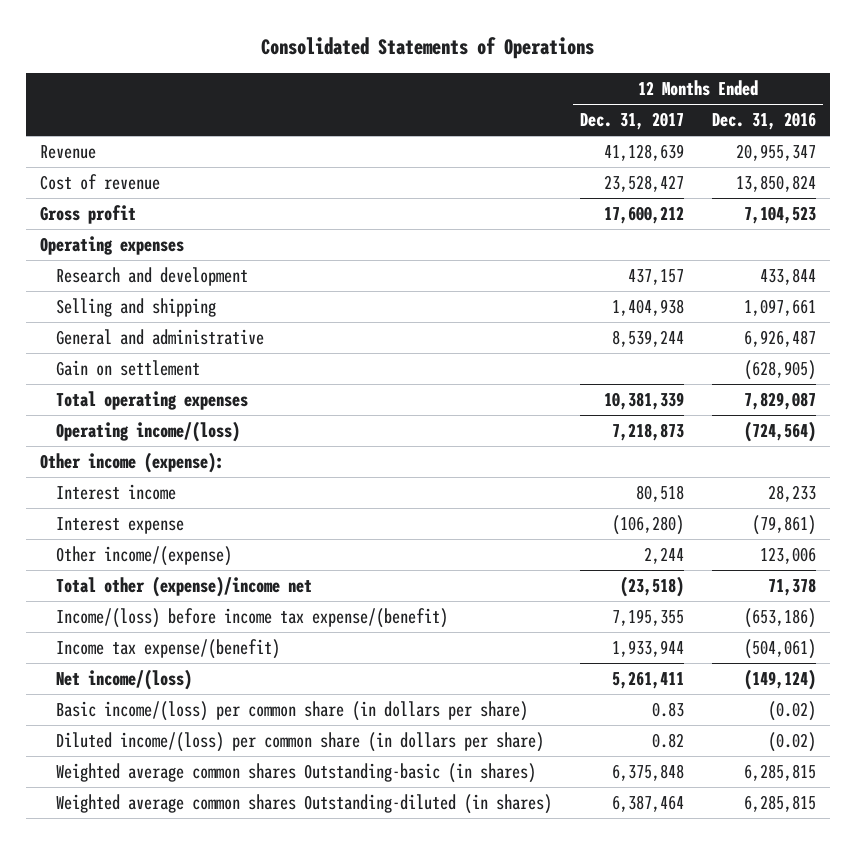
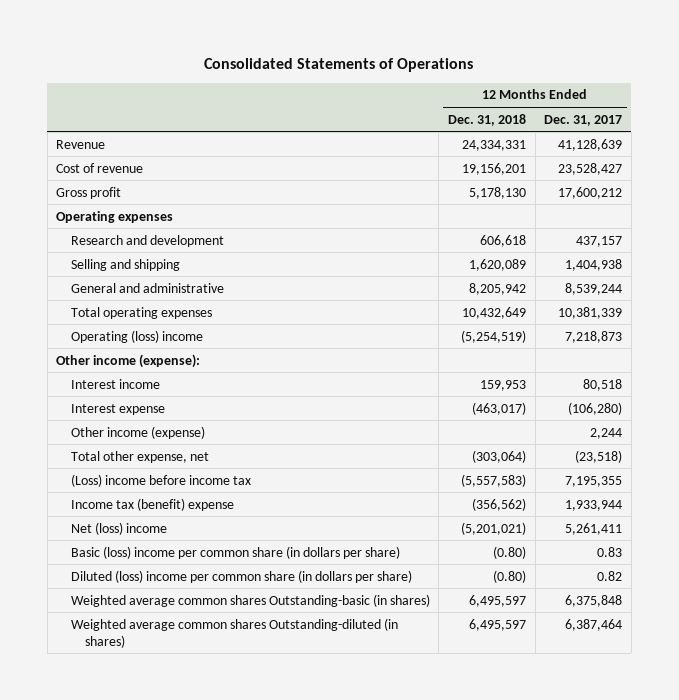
[711,112,816,131] Dec. 31, 2016 -> none
none -> [447,113,526,126] Dec. 31, 2018
[55,360,200,377] Gain on settlement -> none
[55,421,240,443] Operating income/(loss) -> [70,329,203,343] Operating (loss) income
[55,546,232,567] Other income/(expense) -> [70,425,205,439] Other income (expense)
[55,576,312,598] Total other (expense)/income net -> [70,450,209,463] Total other expense, net
[55,608,448,629] Income/(loss) before income tax expense/(benefit) -> [70,473,251,487] (Loss) income before income tax
[55,639,280,660] Income tax expense/(benefit) -> [70,497,234,511] Income tax (benefit) expense
[55,669,192,691] Net income/(loss) -> [70,521,167,535] Net (loss) income
[55,701,528,722] Basic income/(loss) per common share (in dollars per share) -> [70,545,400,559] Basic (loss) income per common share (in dollars per share)
[55,732,544,753] Diluted income/(loss) per common share (in dollars per share) -> [70,569,412,583] Diluted (loss) income per common share (in dollars per share)

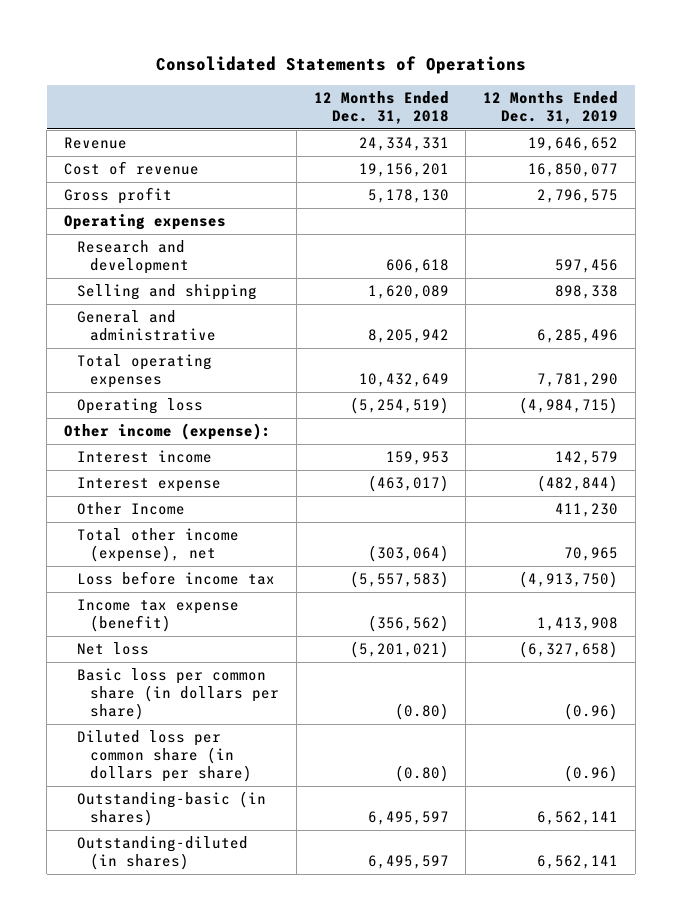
[544,114,623,126] Dec. 31, 2017 -> none
none -> [482,91,618,124] 12 Months Ended Dec. 31, 2019
[70,329,203,343] Operating (loss) income -> [77,398,204,415] Operating loss
[70,425,205,439] Other income (expense) -> [77,502,186,516] Other Income
[70,450,209,463] Total other expense, net -> [77,528,240,563] Total other income (expense), net
[70,473,251,487] (Loss) income before income tax -> [77,571,276,586] Loss before income tax
[70,497,234,511] Income tax (benefit) expense -> [77,599,240,633] Income tax expense (benefit)
[70,521,167,535] Net (loss) income -> [77,642,150,656] Net loss
[70,545,400,559] Basic (loss) income per common share (in dollars per share) -> [77,668,280,720] Basic loss per common share (in dollars per share)
[70,569,412,583] Diluted (loss) income per common share (in dollars per share) -> [77,730,253,782] Diluted loss per common share (in dollars per share)
[70,593,430,607] Weighted average common shares Outstanding-basic (in shares) -> [77,791,267,827] Outstanding-basic (in shares)
[70,617,398,648] Weighted average common shares Outstanding-diluted (in shares) -> [77,836,249,871] Outstanding-diluted (in shares)

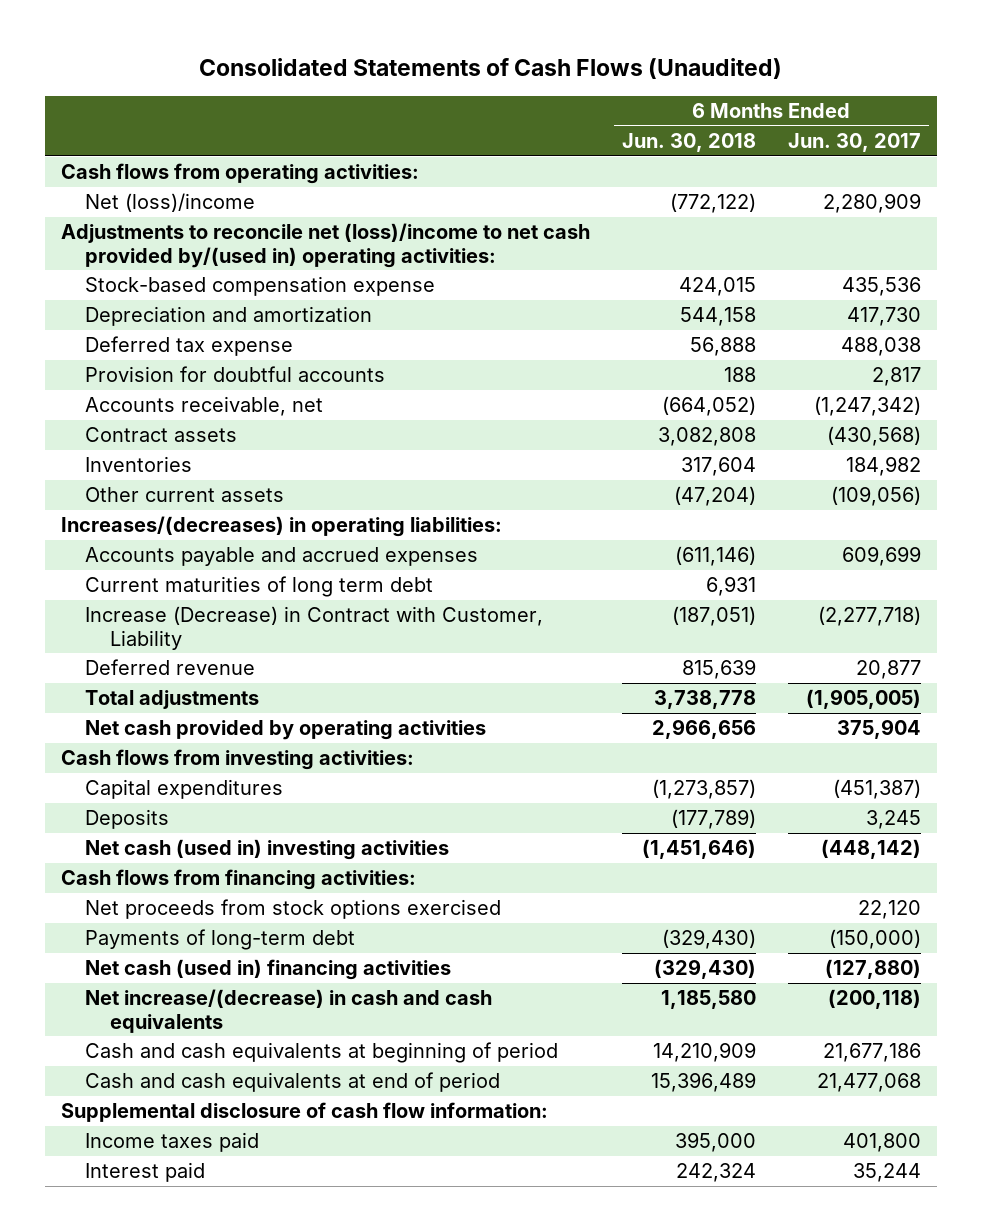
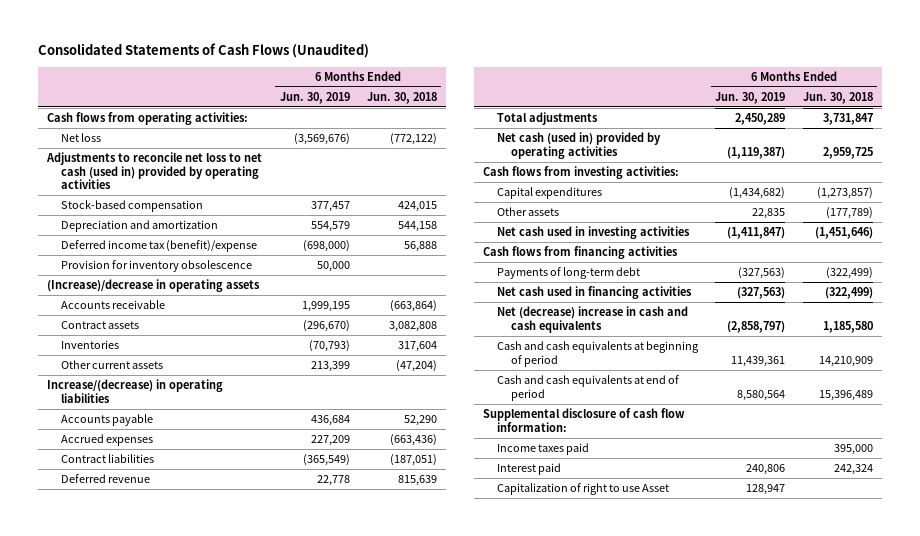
[787,133,921,153] Jun. 30, 2017 -> none
none -> [279,91,350,104] Jun. 30, 2019
[85,193,256,213] Net (loss)/income -> [61,133,102,143] Net loss
[60,223,590,268] Adjustments to reconcile net (loss)/income to net cash provided by/(used in) operating activities: -> [45,152,262,190] Adjustments to reconcile net loss to net cash (used in) provided by operating activities
[85,276,436,297] Stock-based compensation expense -> [61,200,204,213] Stock-based compensation
[85,366,386,383] Provision for doubtful accounts -> none
[85,336,294,357] Deferred tax expense -> [61,240,258,253] Deferred income tax (benefit)/expense
none -> [61,260,253,273] Provision for inventory obsolescence
none -> [46,279,260,293] (Increase)/decrease in operating assets
[85,396,324,417] Accounts receivable, net -> [61,300,166,310] Accounts receivable
[661,396,756,417] (664,052) -> [390,300,438,313] (663,864)
[85,576,434,598] Current maturities of long term debt -> none
[60,516,502,538] Increases/(decreases) in operating liabilities: -> [46,379,223,403] Increase/(decrease) in operating liabilities
[85,547,479,567] Accounts payable and accrued expenses -> [61,414,154,427] Accounts payable
[674,546,756,567] (611,146) -> [404,415,438,427] 52,290
none -> [61,434,154,447] Accrued expenses
[85,606,544,650] Increase (Decrease) in Contract with Customer, Liability -> [61,454,155,464] Contract liabilities
[653,690,756,710] 3,738,778 -> [822,113,873,126] 3,731,847
[85,720,487,741] Net cash provided by operating activities -> [496,132,661,159] Net cash (used in) provided by operating activities
[651,719,756,740] 2,966,656 -> [822,146,873,159] 2,959,725
[85,899,502,920] Net proceeds from stock options exercised -> none
[85,809,170,830] Deposits -> [496,207,559,217] Other assets
[85,839,450,861] Net cash (used in) investing activities -> [496,226,690,240] Net cash used in investing activities
[60,869,416,891] Cash flows from financing activities: -> [482,246,678,260] Cash flows from financing activities
[661,929,756,950] (329,430) -> [825,267,873,280] (322,499)
[85,959,452,981] Net cash (used in) financing activities -> [496,286,692,300] Net cash used in financing activities
[653,959,756,980] (329,430) -> [824,287,873,300] (322,499)
[85,989,493,1033] Net increase/(decrease) in cash and cash equivalents -> [496,306,688,333] Net (decrease) increase in cash and cash equivalents
none -> [496,483,669,496] Capitalization of right to use Asset

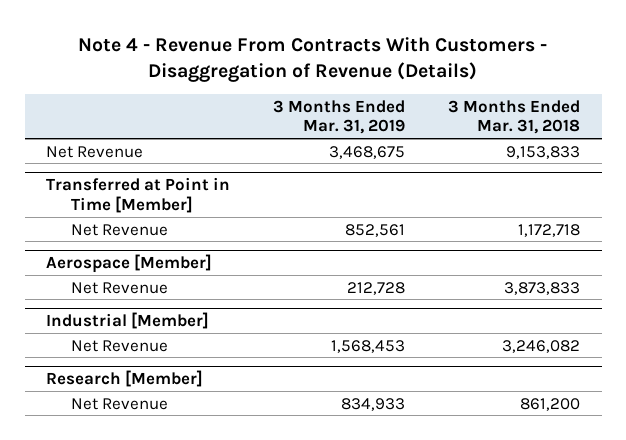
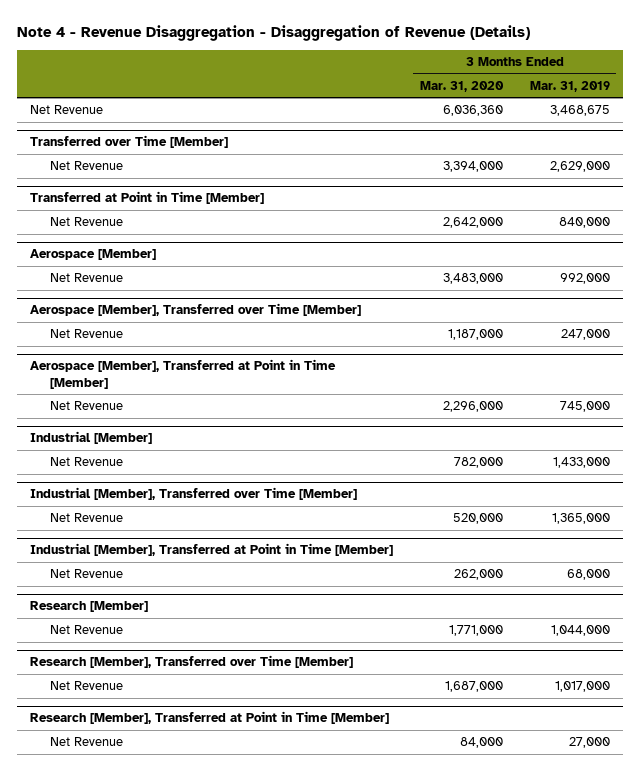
[78,36,548,83] Note 4 - Revenue From Contracts With Customers - Disaggregation of Revenue (Details) -> [16,24,530,41] Note 4 - Revenue Disaggregation - Disaggregation of Revenue (Details)
[448,99,581,135] 3 Months Ended Mar. 31, 2018 -> none
none -> [419,80,504,92] Mar. 31, 2020
none -> [29,135,228,149] Transferred over Time [Member]
none -> [49,161,123,171] Net Revenue
[345,223,406,237] 852,561 -> [558,217,610,229] 840,000
[347,281,406,295] 212,728 -> [559,273,610,285] 992,000
none -> [29,303,361,317] Aerospace [Member], Transferred over Time [Member]
none -> [49,329,123,339] Net Revenue
none -> [29,359,336,389] Aerospace [Member], Transferred at Point in Time [Member]
none -> [49,401,123,411] Net Revenue
[331,339,406,353] 1,568,453 -> [552,457,610,469] 1,433,000
none -> [29,487,357,501] Industrial [Member], Transferred over Time [Member]
none -> [49,513,123,523] Net Revenue
none -> [29,543,393,557] Industrial [Member], Transferred at Point in Time [Member]
none -> [49,569,123,579] Net Revenue
[341,397,406,411] 834,933 -> [550,625,610,637] 1,044,000
none -> [29,655,353,669] Research [Member], Transferred over Time [Member]
none -> [49,681,123,691] Net Revenue
none -> [29,711,389,725] Research [Member], Transferred at Point in Time [Member]
none -> [49,737,123,747] Net Revenue

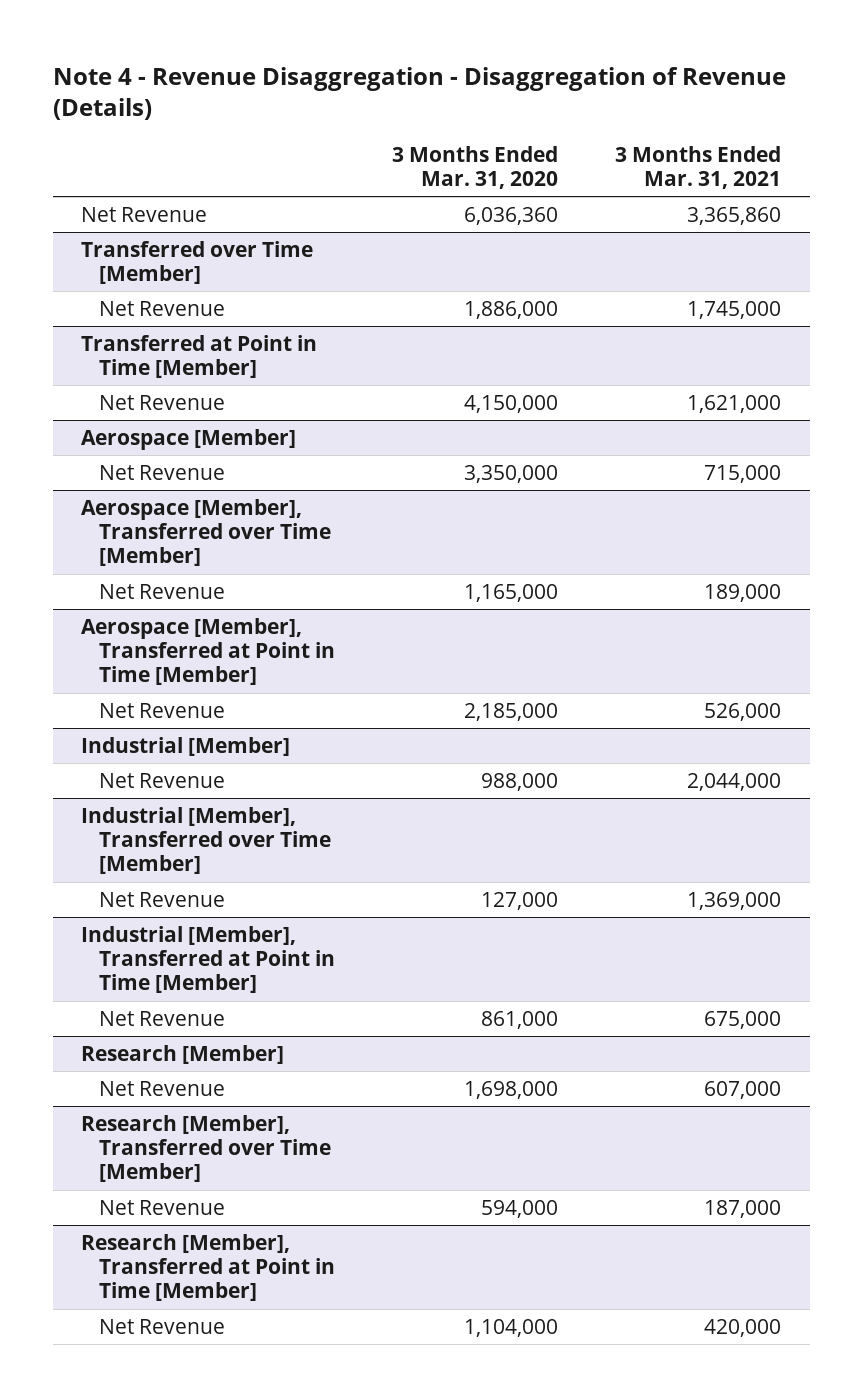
[529,80,610,92] Mar. 31, 2019 -> none
none -> [615,145,782,189] 3 Months Ended Mar. 31, 2021
[442,161,503,173] 3,394,000 -> [464,300,559,319] 1,886,000
[442,217,503,229] 2,642,000 -> [464,394,559,413] 4,150,000
[442,273,503,285] 3,483,000 -> [464,464,559,483] 3,350,000
[447,329,503,341] 1,187,000 -> [464,583,559,602] 1,165,000
[442,401,503,413] 2,296,000 -> [464,702,559,721] 2,185,000
[453,457,503,469] 782,000 -> [481,772,559,791] 988,000
[452,513,503,525] 520,000 -> [481,891,559,910] 127,000
[453,569,503,581] 262,000 -> [481,1010,559,1029] 861,000
[448,625,503,637] 1,771,000 -> [464,1080,559,1099] 1,698,000
[444,681,503,693] 1,687,000 -> [481,1199,559,1218] 594,000
[459,737,503,749] 84,000 -> [464,1318,559,1337] 1,104,000

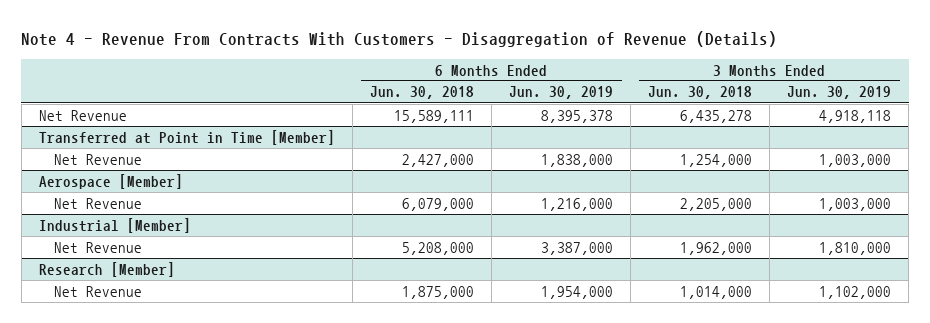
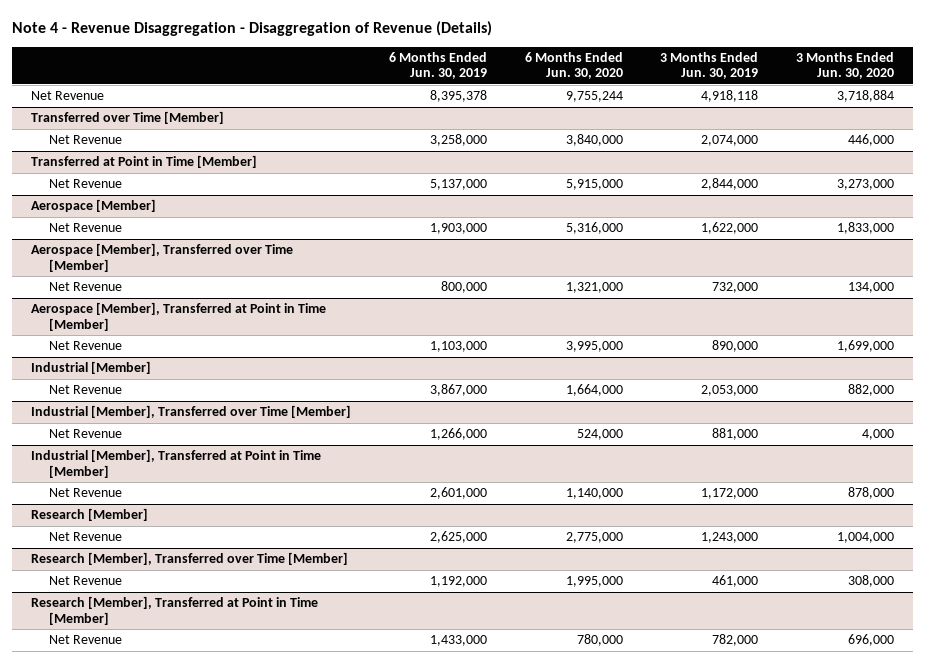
[21,31,778,48] Note 4 - Revenue From Contracts With Customers - Disaggregation of Revenue (Details) -> [12,21,493,37] Note 4 - Revenue Disaggregation - Disaggregation of Revenue (Details)
[369,86,474,100] Jun. 30, 2018 -> none
[647,86,752,100] Jun. 30, 2018 -> none
none -> [524,51,623,80] 6 Months Ended Jun. 30, 2020
none -> [796,51,895,80] 3 Months Ended Jun. 30, 2020
none -> [31,111,225,125] Transferred over Time [Member]
none -> [48,135,122,145] Net Revenue
[540,153,613,167] 1,838,000 -> [430,179,488,191] 5,137,000
[819,153,892,167] 1,003,000 -> [701,178,759,191] 2,844,000
[540,197,613,211] 1,216,000 -> [430,223,488,235] 1,903,000
[819,197,892,211] 1,003,000 -> [701,222,759,235] 1,622,000
none -> [31,243,294,272] Aerospace [Member], Transferred over Time [Member]
none -> [48,282,122,292] Net Revenue
none -> [31,302,327,331] Aerospace [Member], Transferred at Point in Time [Member]
none -> [48,341,122,351] Net Revenue
[540,241,613,255] 3,387,000 -> [430,384,488,397] 3,867,000
[819,241,892,255] 1,810,000 -> [701,385,759,397] 2,053,000
none -> [31,405,352,419] Industrial [Member], Transferred over Time [Member]
none -> [48,429,122,439] Net Revenue
none -> [31,449,322,478] Industrial [Member], Transferred at Point in Time [Member]
none -> [48,488,122,498] Net Revenue
[540,285,613,299] 1,954,000 -> [430,531,488,544] 2,625,000
[819,285,892,299] 1,102,000 -> [701,532,759,544] 1,243,000
none -> [31,552,349,566] Research [Member], Transferred over Time [Member]
none -> [48,576,122,586] Net Revenue
none -> [31,596,319,625] Research [Member], Transferred at Point in Time [Member]
none -> [48,635,122,645] Net Revenue

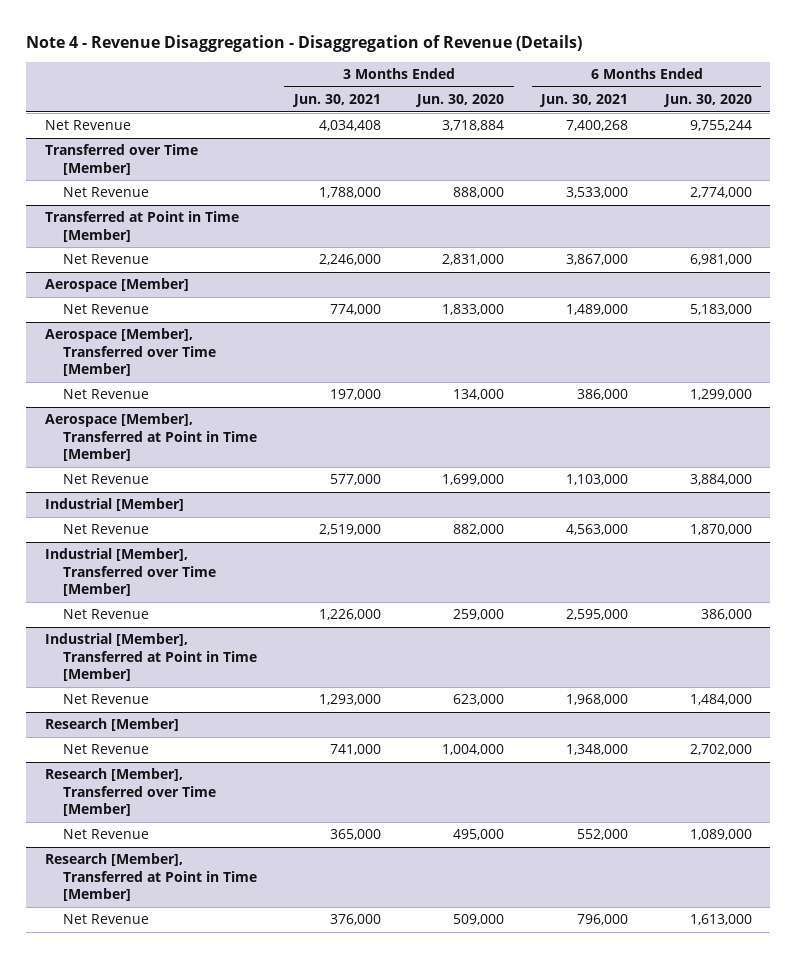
[389,51,488,80] 6 Months Ended Jun. 30, 2019 -> none
[660,51,759,80] 3 Months Ended Jun. 30, 2019 -> none
none -> [291,94,381,108] Jun. 30, 2021
none -> [539,94,629,108] Jun. 30, 2021
[565,134,623,147] 3,840,000 -> [689,187,752,199] 2,774,000
[848,134,895,147] 446,000 -> [453,187,505,199] 888,000
[565,179,623,191] 5,915,000 -> [689,254,752,266] 6,981,000
[837,179,895,191] 3,273,000 -> [442,254,505,266] 2,831,000
[565,222,623,235] 5,316,000 -> [689,304,752,316] 5,183,000
[565,282,623,294] 1,321,000 -> [689,389,752,401] 1,299,000
[565,341,623,353] 3,995,000 -> [689,474,752,486] 3,884,000
[565,384,623,397] 1,664,000 -> [689,524,752,536] 1,870,000
[576,429,623,441] 524,000 -> [700,609,752,621] 386,000
[862,429,895,441] 4,000 -> [453,609,505,621] 259,000
[565,488,623,500] 1,140,000 -> [689,694,752,706] 1,484,000
[848,487,895,500] 878,000 -> [453,694,505,706] 623,000
[565,532,623,544] 2,775,000 -> [689,744,752,756] 2,702,000
[565,576,623,588] 1,995,000 -> [689,829,752,841] 1,089,000
[848,575,895,588] 308,000 -> [453,829,505,841] 495,000
[576,634,623,647] 780,000 -> [689,914,752,926] 1,613,000
[848,634,895,647] 696,000 -> [453,914,505,926] 509,000

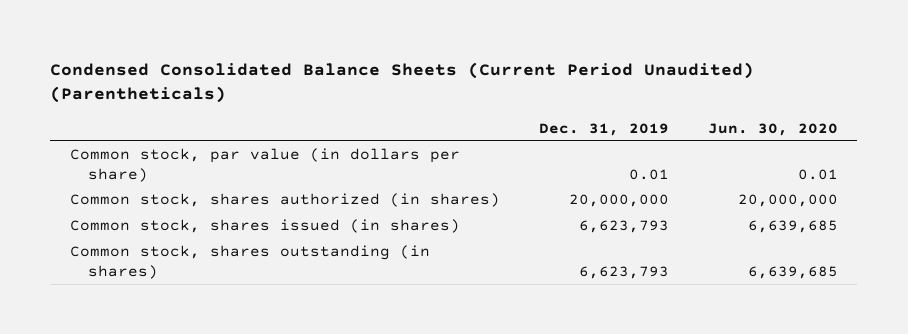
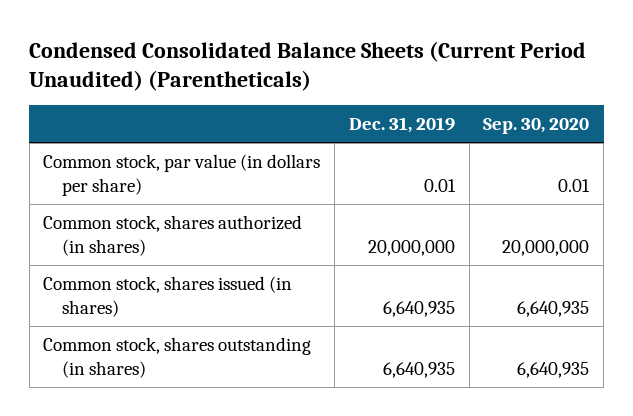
[707,122,838,136] Jun. 30, 2020 -> none
none -> [483,118,590,135] Sep. 30, 2020
[578,220,669,234] 6,623,793 -> [382,300,455,317] 6,640,935
[578,265,669,279] 6,623,793 -> [382,361,455,378] 6,640,935

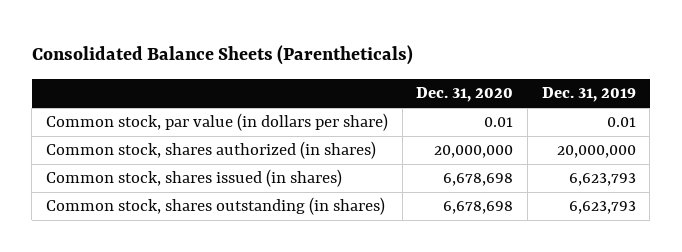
[29,40,587,91] Condensed Consolidated Balance Sheets (Current Period Unaudited) (Parentheticals) -> [31,45,413,66] Consolidated Balance Sheets (Parentheticals)
[483,118,590,135] Sep. 30, 2020 -> none
none -> [416,87,514,103] Dec. 31, 2020
[382,300,455,317] 6,640,935 -> [568,173,636,187] 6,623,793
[382,361,455,378] 6,640,935 -> [568,201,636,215] 6,623,793

